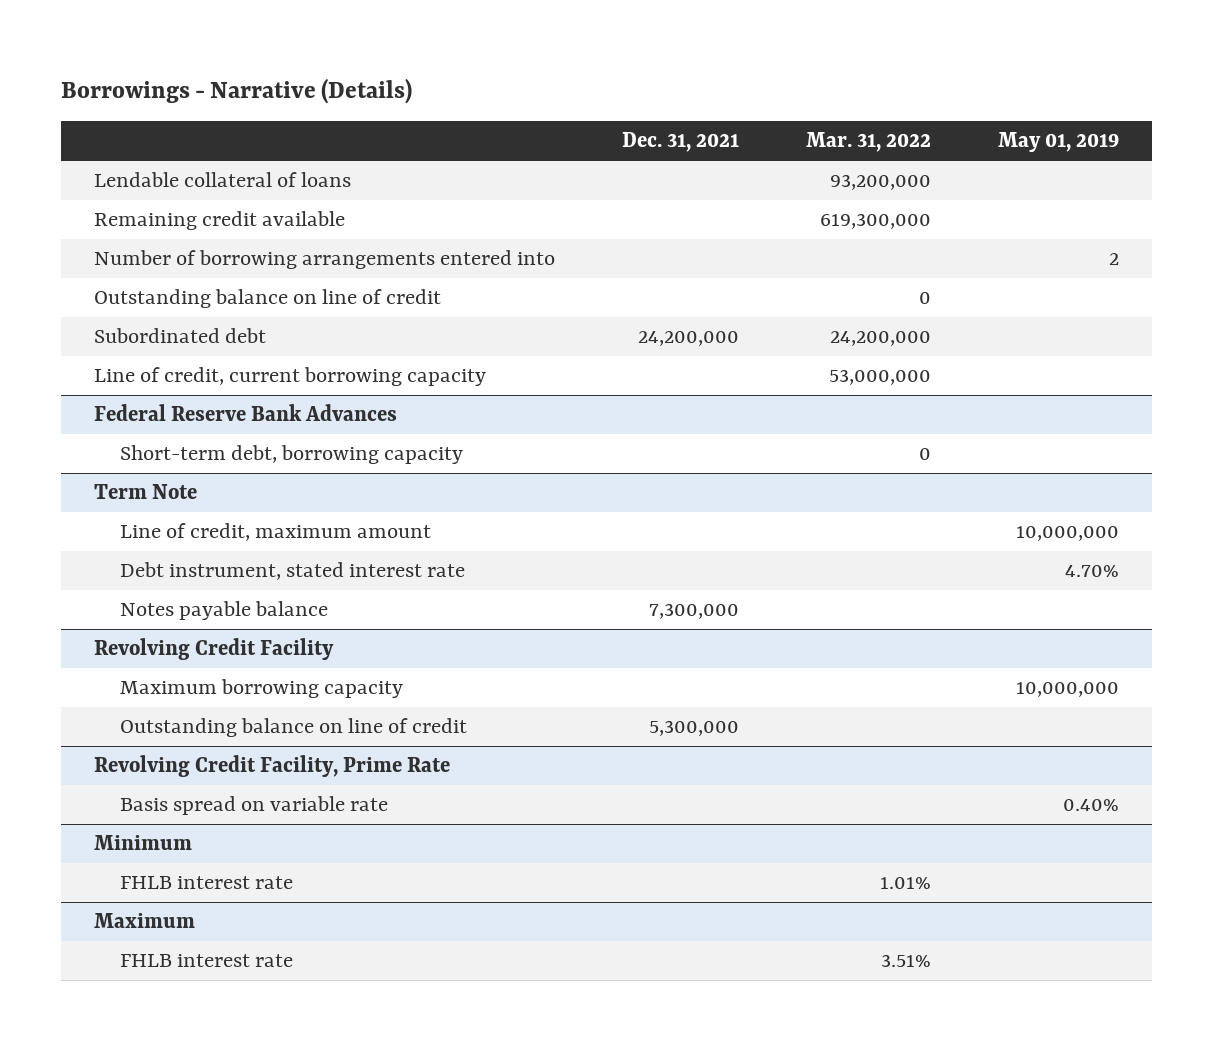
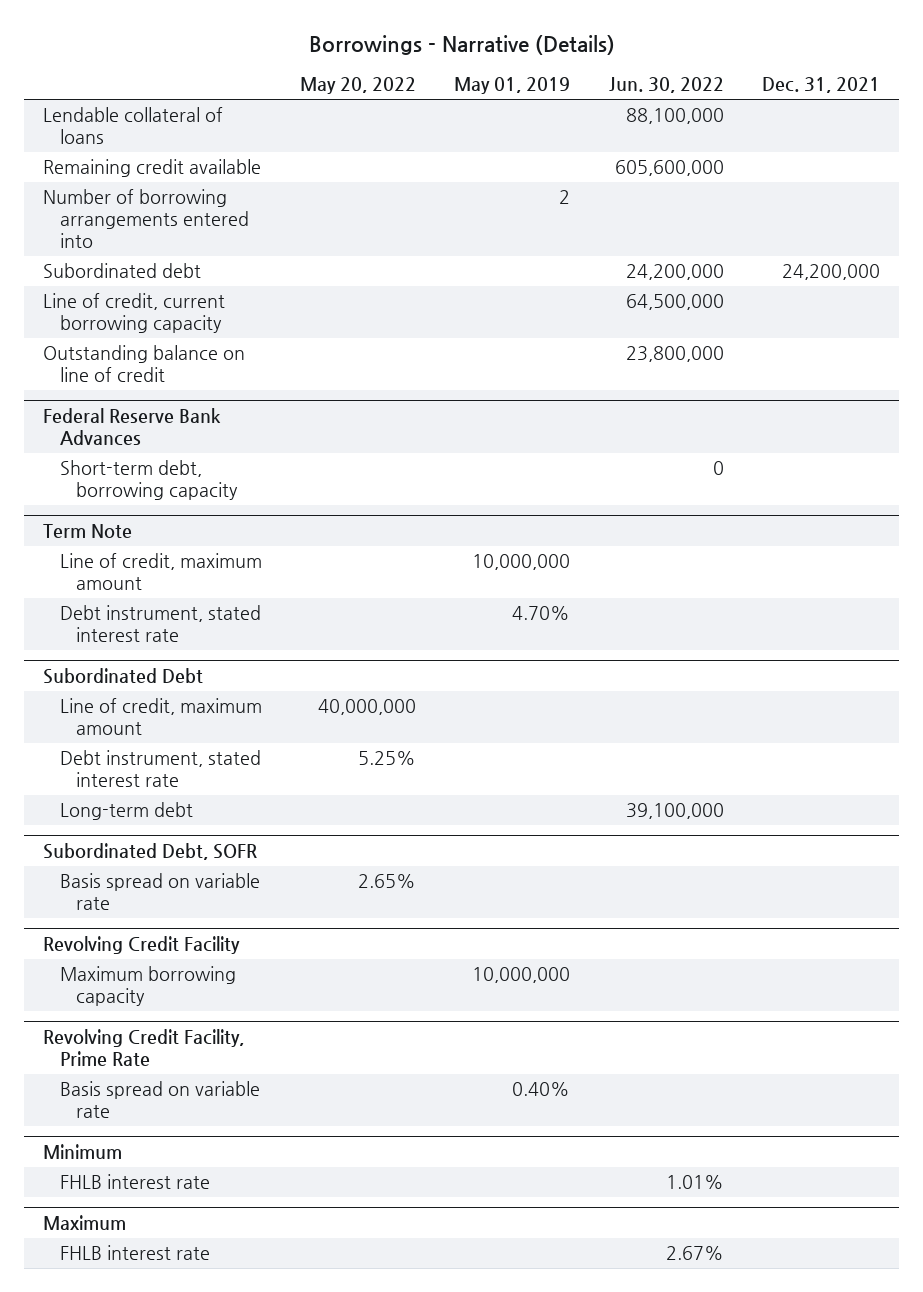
[805,132,931,153] Mar. 31, 2022 -> none
none -> [299,77,416,95] May 20, 2022
none -> [608,77,724,94] Jun. 30, 2022
[94,289,442,309] Outstanding balance on line of credit -> [43,345,246,383] Outstanding balance on line of credit
[119,601,328,621] Notes payable balance -> none
none -> [43,668,204,685] Subordinated Debt
none -> [59,698,262,736] Line of credit, maximum amount
none -> [59,750,261,788] Debt instrument, stated interest rate
none -> [59,802,193,821] Long-term debt
none -> [43,843,258,861] Subordinated Debt, SOFR
none -> [59,873,260,911] Basis spread on variable rate
[119,718,467,738] Outstanding balance on line of credit -> none

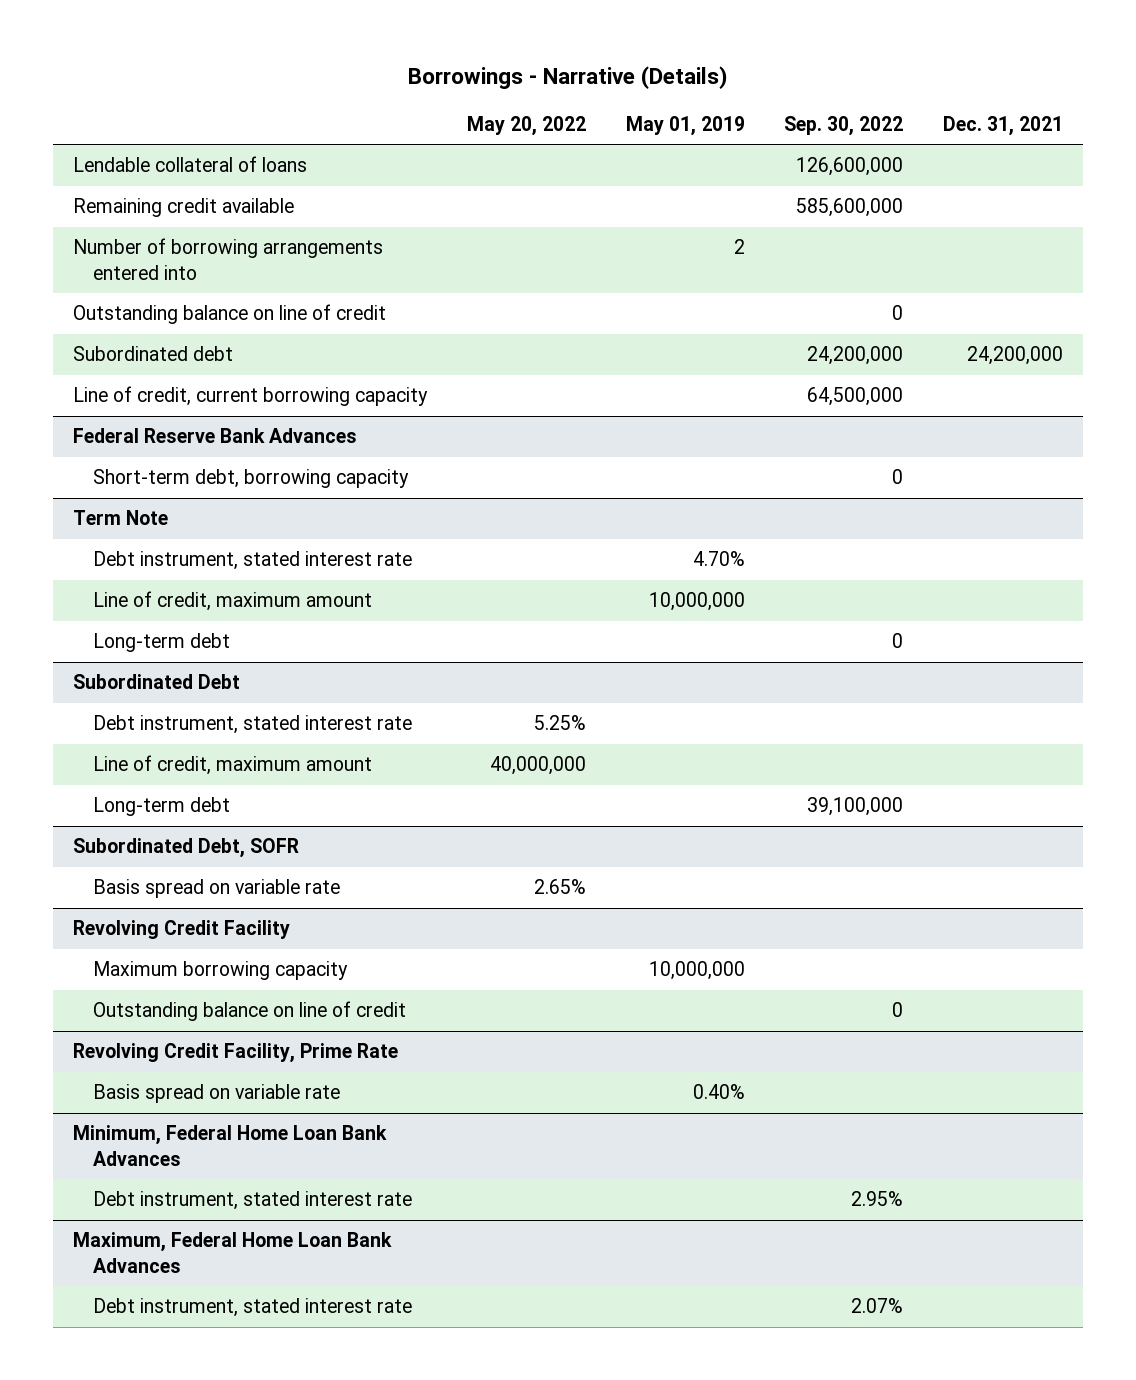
[608,77,724,94] Jun. 30, 2022 -> none
none -> [784,115,904,136] Sep. 30, 2022
[43,345,246,383] Outstanding balance on line of credit -> [73,304,387,325] Outstanding balance on line of credit
[59,553,262,591] Line of credit, maximum amount -> [92,591,372,612] Line of credit, maximum amount
none -> [92,633,230,653] Long-term debt
[59,698,262,736] Line of credit, maximum amount -> [92,755,372,776] Line of credit, maximum amount
none -> [92,1001,406,1022] Outstanding balance on line of credit
[59,1174,210,1190] FHLB interest rate -> none
[59,1245,210,1261] FHLB interest rate -> none
[43,1144,123,1160] Minimum -> [73,1125,388,1166] Minimum, Federal Home Loan Bank Advances
none -> [92,1191,412,1211] Debt instrument, stated interest rate
[43,1215,127,1231] Maximum -> [73,1232,393,1273] Maximum, Federal Home Loan Bank Advances
none -> [92,1298,412,1318] Debt instrument, stated interest rate

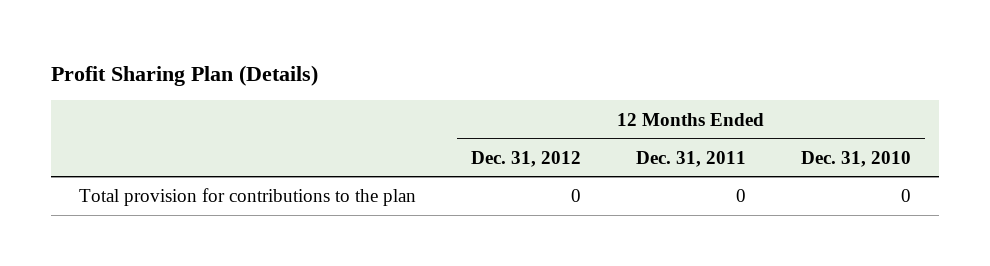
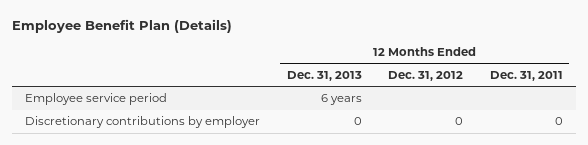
[51,65,319,87] Profit Sharing Plan (Details) -> [11,18,232,33] Employee Benefit Plan (Details)
[801,150,912,167] Dec. 31, 2010 -> none
none -> [286,71,362,82] Dec. 31, 2013
none -> [25,93,168,106] Employee service period
[78,188,416,207] Total provision for contributions to the plan -> [25,116,261,129] Discretionary contributions by employer

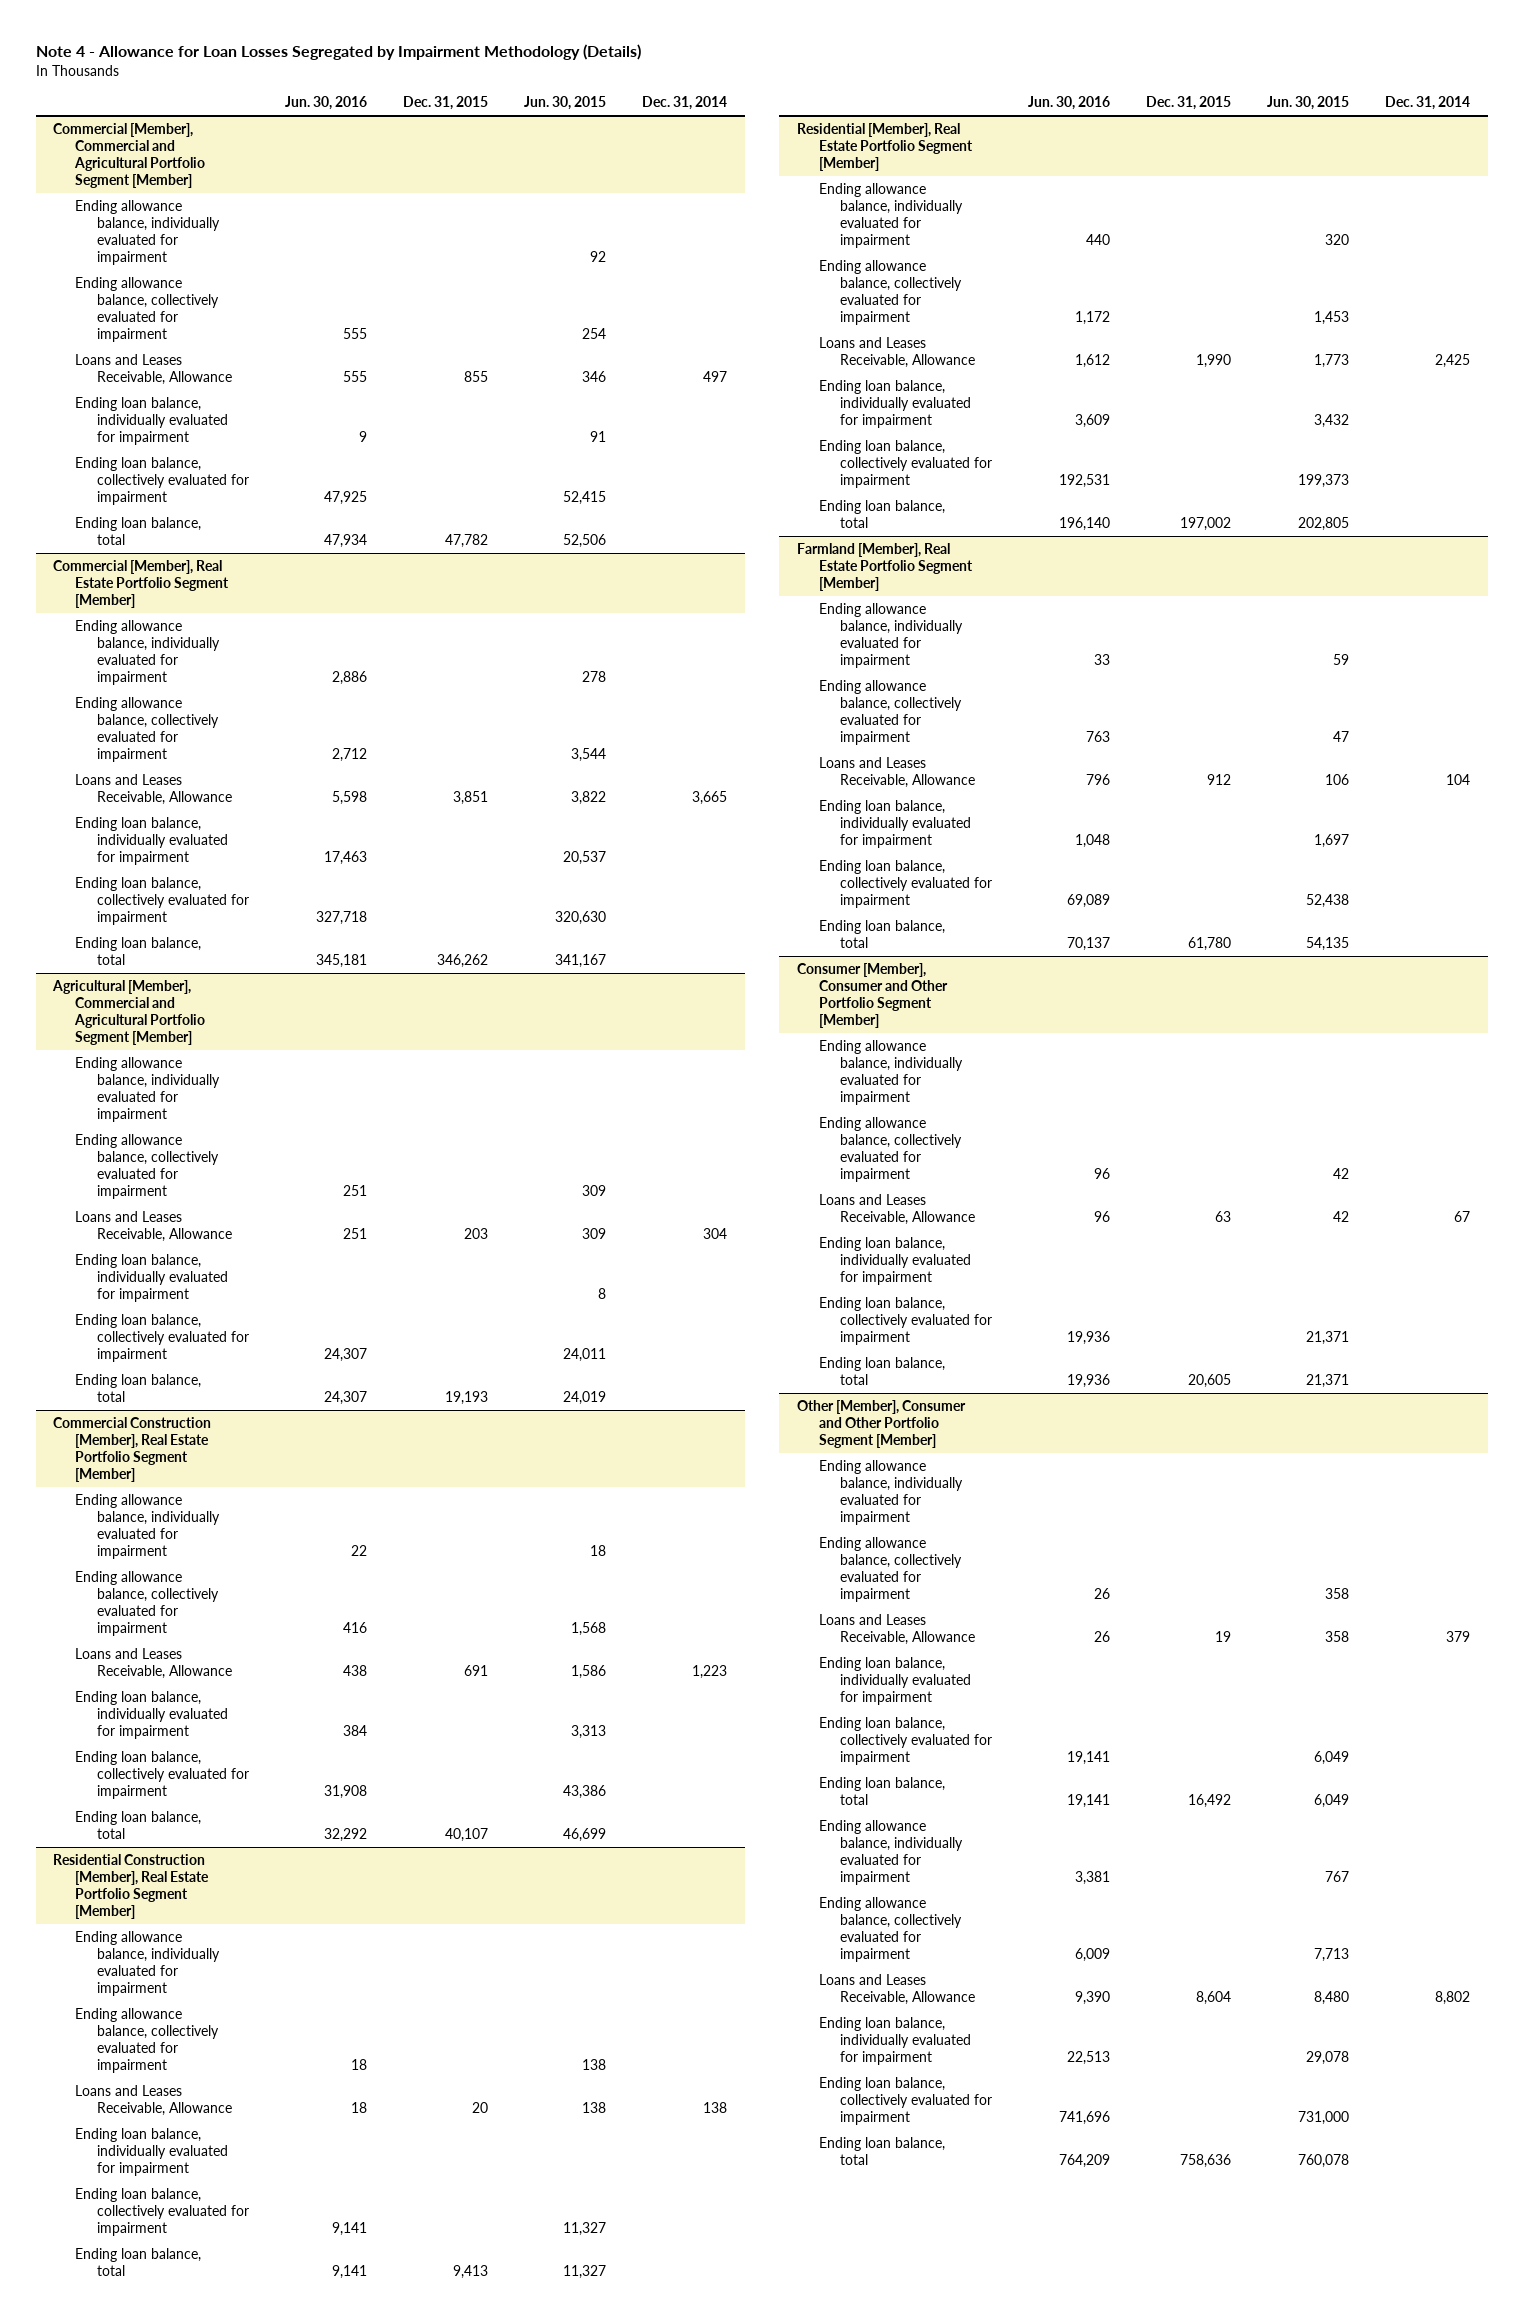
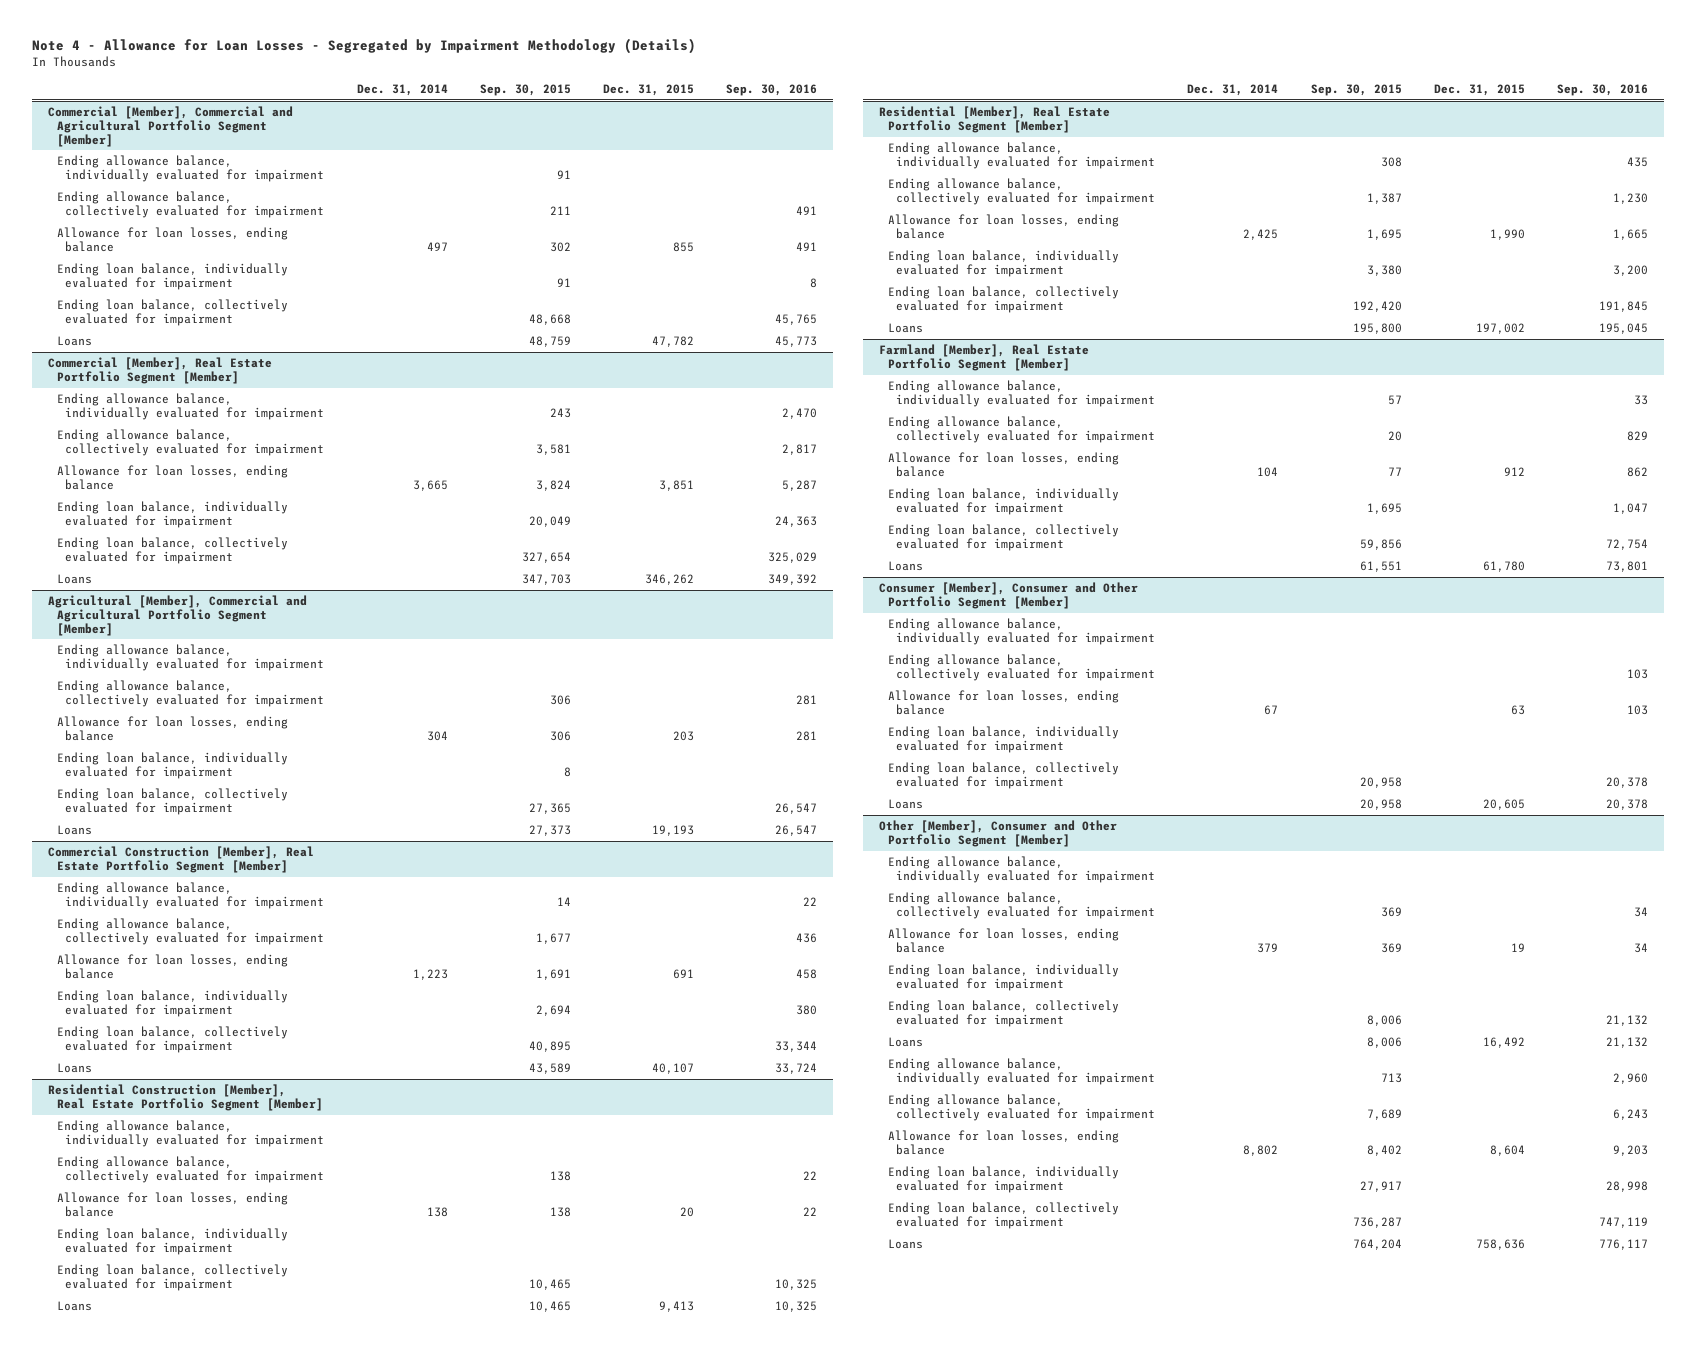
[35,43,641,60] Note 4 - Allowance for Loan Losses Segregated by Impairment Methodology (Details) -> [32,38,697,55] Note 4 - Allowance for Loan Losses - Segregated by Impairment Methodology (Details)
[284,96,367,111] Jun. 30, 2016 -> none
[523,96,606,111] Jun. 30, 2015 -> none
none -> [479,84,571,97] Sep. 30, 2015
none -> [726,84,818,97] Sep. 30, 2016
[75,353,232,386] Loans and Leases Receivable, Allowance -> [56,227,288,252] Allowance for loan losses, ending balance
[75,516,202,546] Ending loan balance, total -> [56,336,92,347] Loans
[75,773,232,806] Loans and Leases Receivable, Allowance -> [56,465,288,490] Allowance for loan losses, ending balance
[75,936,202,966] Ending loan balance, total -> [56,574,92,585] Loans
[75,1210,232,1243] Loans and Leases Receivable, Allowance -> [56,716,288,741] Allowance for loan losses, ending balance
[75,1373,202,1403] Ending loan balance, total -> [56,825,92,836] Loans
[75,1647,232,1680] Loans and Leases Receivable, Allowance -> [56,954,288,979] Allowance for loan losses, ending balance
[75,1810,202,1840] Ending loan balance, total -> [56,1063,92,1074] Loans
[75,2084,232,2117] Loans and Leases Receivable, Allowance -> [56,1192,288,1217] Allowance for loan losses, ending balance
[75,2247,202,2277] Ending loan balance, total -> [56,1301,92,1312] Loans
[818,336,976,369] Loans and Leases Receivable, Allowance -> [887,214,1119,239] Allowance for loan losses, ending balance
[818,499,945,529] Ending loan balance, total -> [887,323,923,334] Loans
[818,756,976,789] Loans and Leases Receivable, Allowance -> [887,452,1119,477] Allowance for loan losses, ending balance
[818,919,945,949] Ending loan balance, total -> [887,561,923,572] Loans
[818,1193,976,1226] Loans and Leases Receivable, Allowance -> [887,690,1119,715] Allowance for loan losses, ending balance
[818,1356,945,1386] Ending loan balance, total -> [887,799,923,810] Loans
[818,1613,976,1646] Loans and Leases Receivable, Allowance -> [887,928,1119,953] Allowance for loan losses, ending balance
[818,1776,945,1806] Ending loan balance, total -> [887,1037,923,1048] Loans
[818,1973,976,2006] Loans and Leases Receivable, Allowance -> [887,1130,1119,1155] Allowance for loan losses, ending balance
[818,2136,945,2166] Ending loan balance, total -> [887,1239,923,1250] Loans

